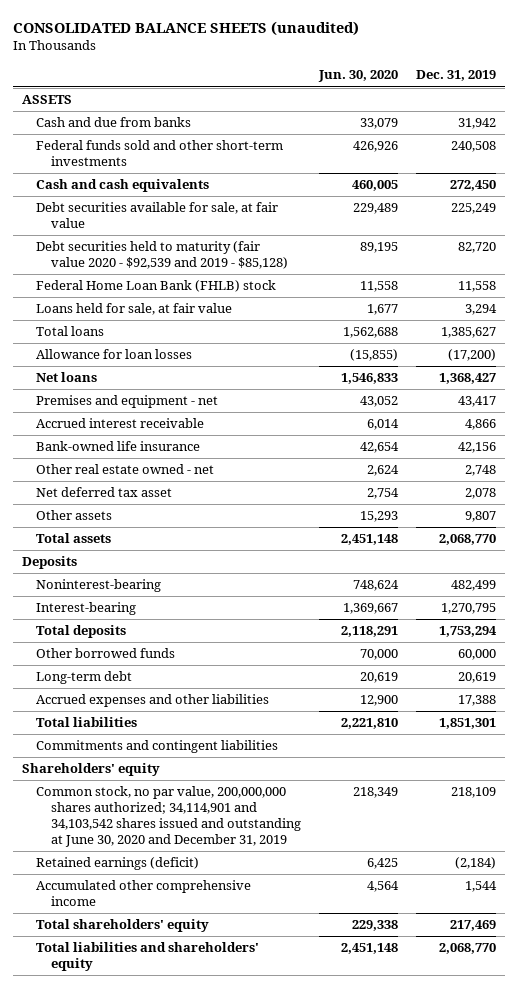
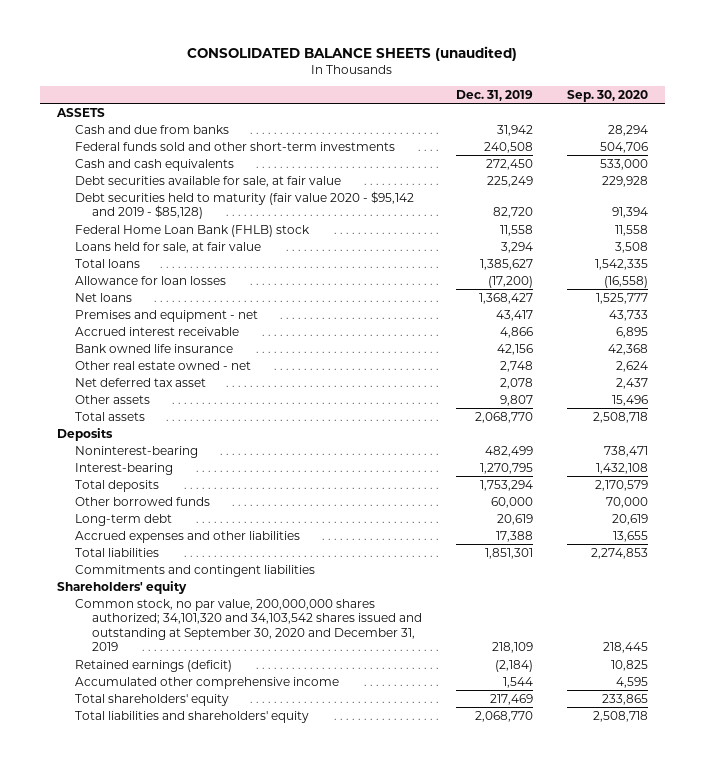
[317,70,398,83] Jun. 30, 2020 -> none
none -> [567,89,649,102] Sep. 30, 2020
[36,241,288,270] Debt securities held to maturity (fair value 2020 - $92,539 and 2019 - $85,128) -> [74,190,414,220] Debt securities held to maturity (fair value 2020 - $95,142 and 2019 - $85,128)
[36,441,201,452] Bank-owned life insurance -> [74,343,233,353] Bank owned life insurance
[36,786,301,847] Common stock, no par value, 200,000,000 shares authorized; 34,114,901 and 34,103,542 shares issued and outstanding at June 30, 2020 and December 31, 2019 -> [74,598,423,652] Common stock, no par value, 200,000,000 shares authorized; 34,101,320 and 34,103,542 shares issued and outstanding at September 30, 2020 and December 31, 2019

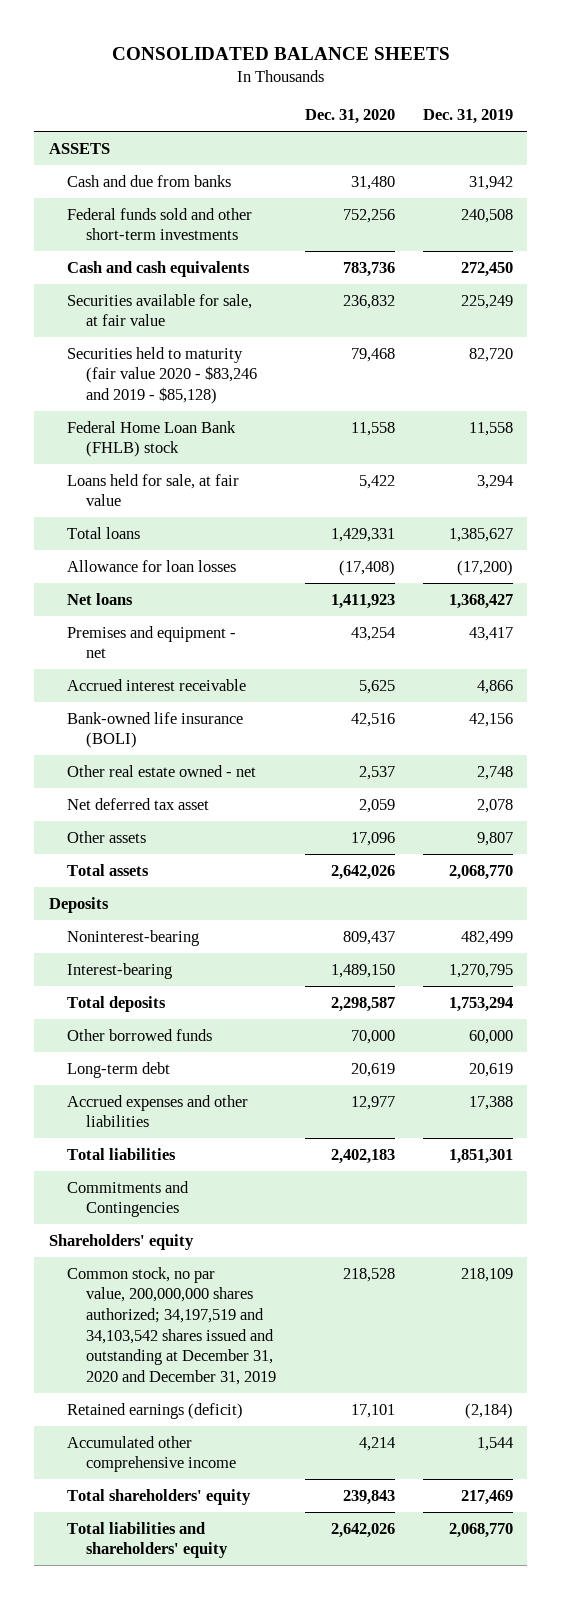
[187,46,518,62] CONSOLIDATED BALANCE SHEETS (unaudited) -> [111,46,450,60] CONSOLIDATED BALANCE SHEETS
[567,89,649,102] Sep. 30, 2020 -> none
none -> [304,109,395,125] Dec. 31, 2020
[74,175,341,187] Debt securities available for sale, at fair value -> [67,293,253,327] Securities available for sale, at fair value
[74,190,414,220] Debt securities held to maturity (fair value 2020 - $95,142 and 2019 - $85,128) -> [67,346,258,404] Securities held to maturity (fair value 2020 - $83,246 and 2019 - $85,128)
[74,343,233,353] Bank owned life insurance -> [67,711,244,749] Bank-owned life insurance (BOLI)
[74,564,315,577] Commitments and contingent liabilities -> [67,1180,190,1218] Commitments and Contingencies
[74,598,423,652] Common stock, no par value, 200,000,000 shares authorized; 34,101,320 and 34,103,542 shares issued and outstanding at September 30, 2020 and December 31, 2019 -> [67,1266,277,1385] Common stock, no par value, 200,000,000 shares authorized; 34,197,519 and 34,103,542 shares issued and outstanding at December 31, 2020 and December 31, 2019

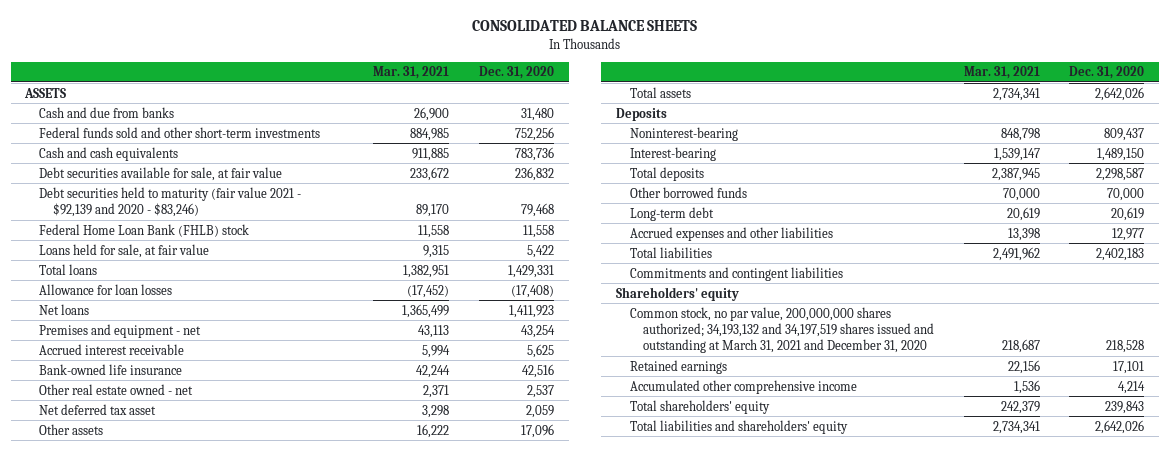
[423,109,514,125] Dec. 31, 2019 -> none
none -> [373,66,450,80] Mar. 31, 2021
[67,293,253,327] Securities available for sale, at fair value -> [39,166,283,181] Debt securities available for sale, at fair value
[67,346,258,404] Securities held to maturity (fair value 2020 - $83,246 and 2019 - $85,128) -> [39,186,302,217] Debt securities held to maturity (fair value 2021 - $92,139 and 2020 - $83,246)
[67,711,244,749] Bank-owned life insurance (BOLI) -> [39,363,183,375] Bank-owned life insurance
[67,1180,190,1218] Commitments and Contingencies -> [629,266,843,281] Commitments and contingent liabilities
[67,1266,277,1385] Common stock, no par value, 200,000,000 shares authorized; 34,197,519 and 34,103,542 shares issued and outstanding at December 31, 2020 and December 31, 2019 -> [629,306,935,353] Common stock, no par value, 200,000,000 shares authorized; 34,193,132 and 34,197,519 shares issued and outstanding at March 31, 2021 and December 31, 2020
[67,1402,244,1419] Retained earnings (deficit) -> [629,359,727,374] Retained earnings

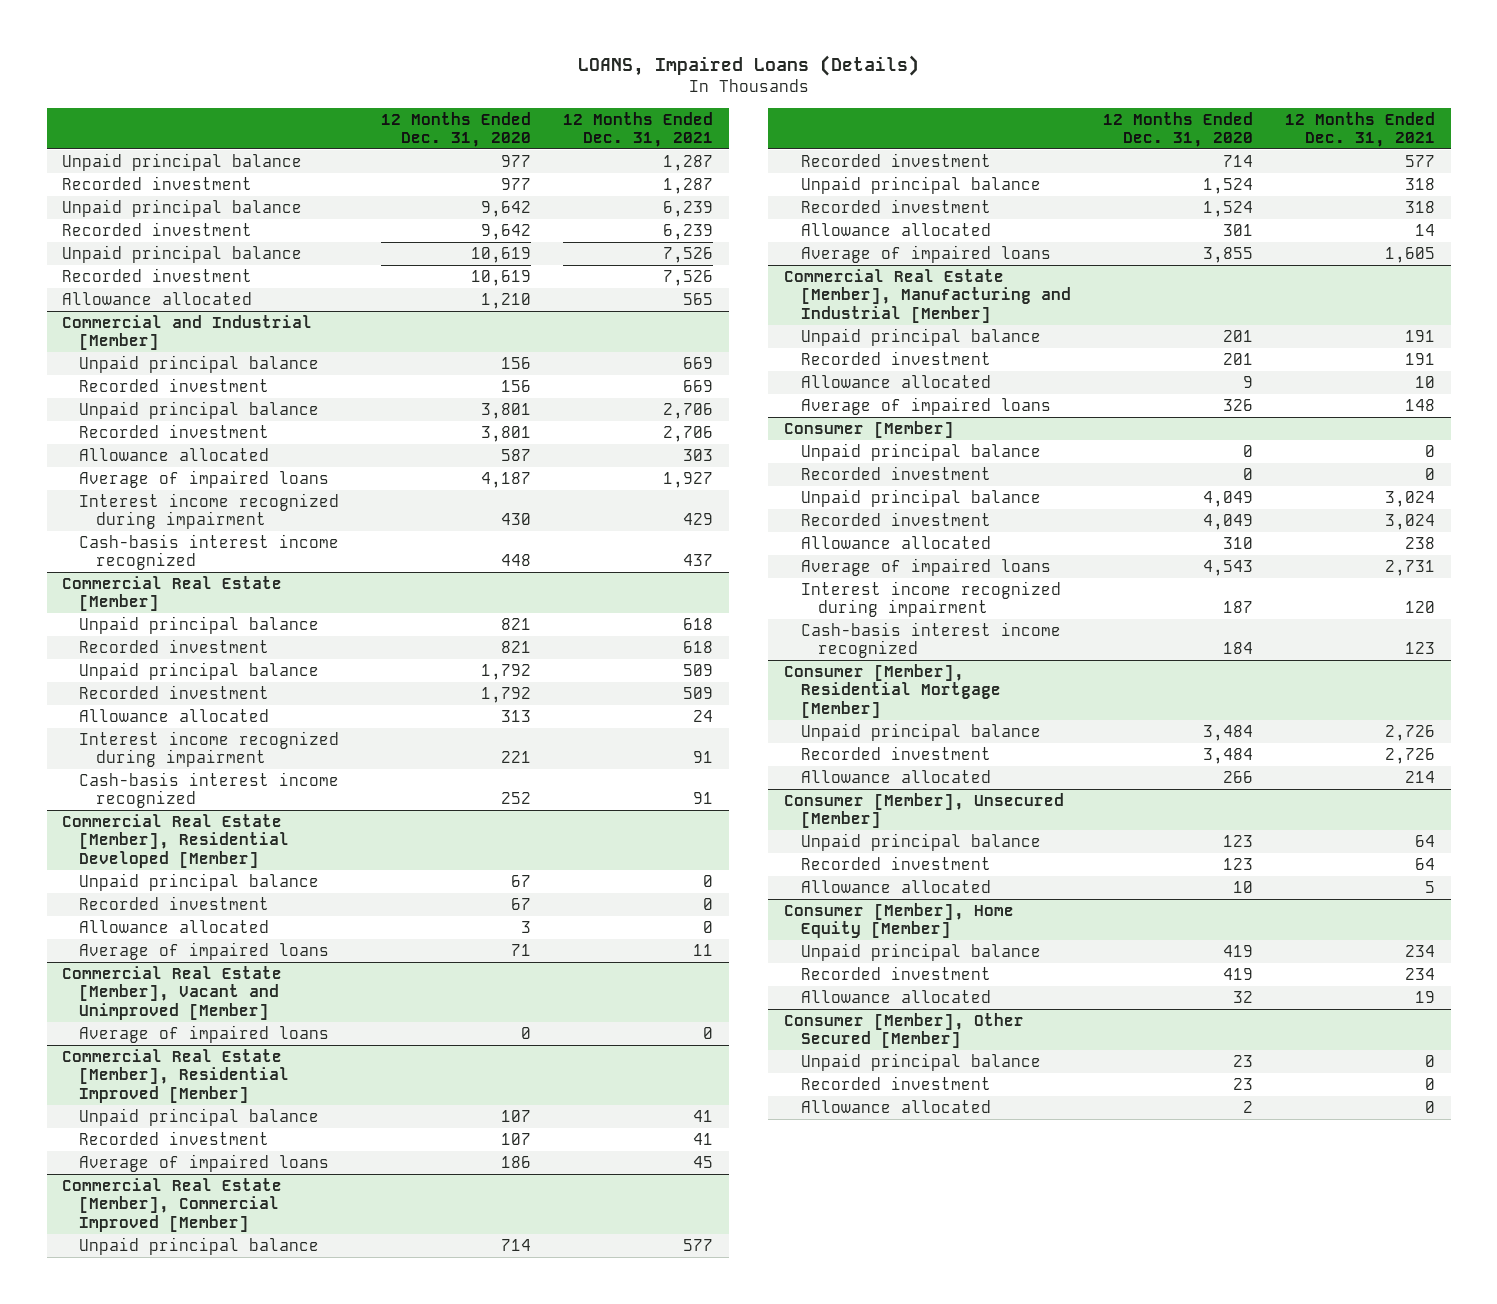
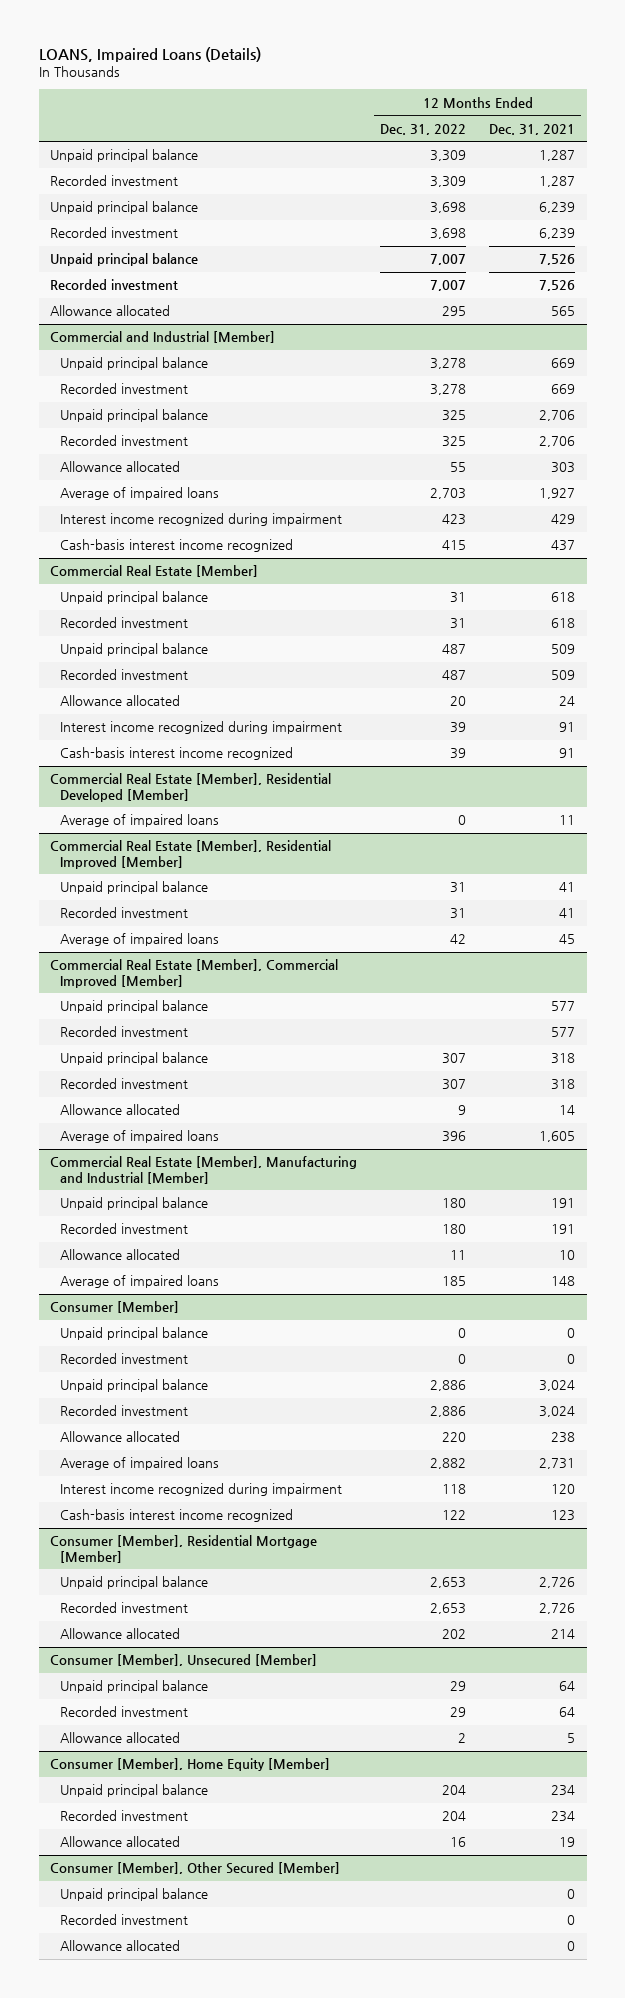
[381,111,532,147] 12 Months Ended Dec. 31, 2020 -> none
none -> [380,123,467,135] Dec. 31, 2022
[79,872,320,891] Unpaid principal balance -> none
[79,895,270,910] Recorded investment -> none
[79,919,270,933] Allowance allocated -> none
[62,965,283,1020] Commercial Real Estate [Member], Vacant and Unimproved [Member] -> none
[79,1024,330,1043] Average of impaired loans -> none

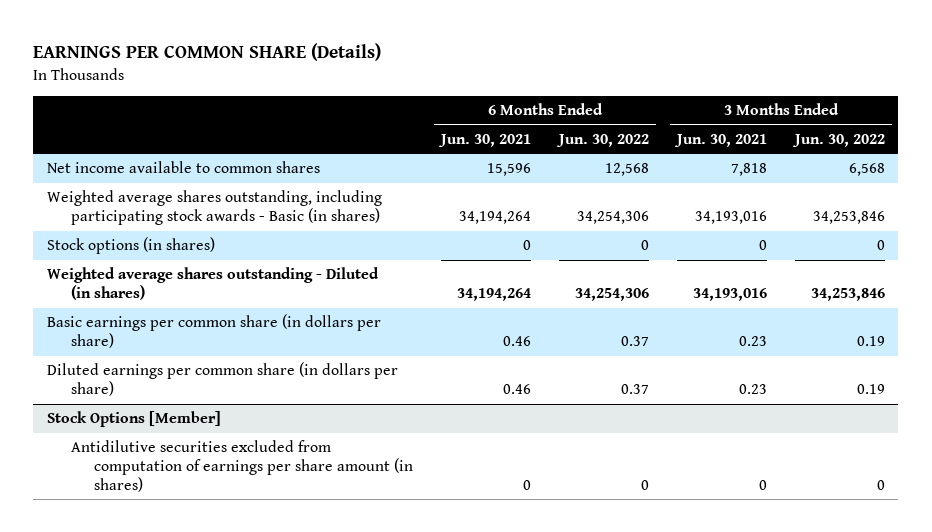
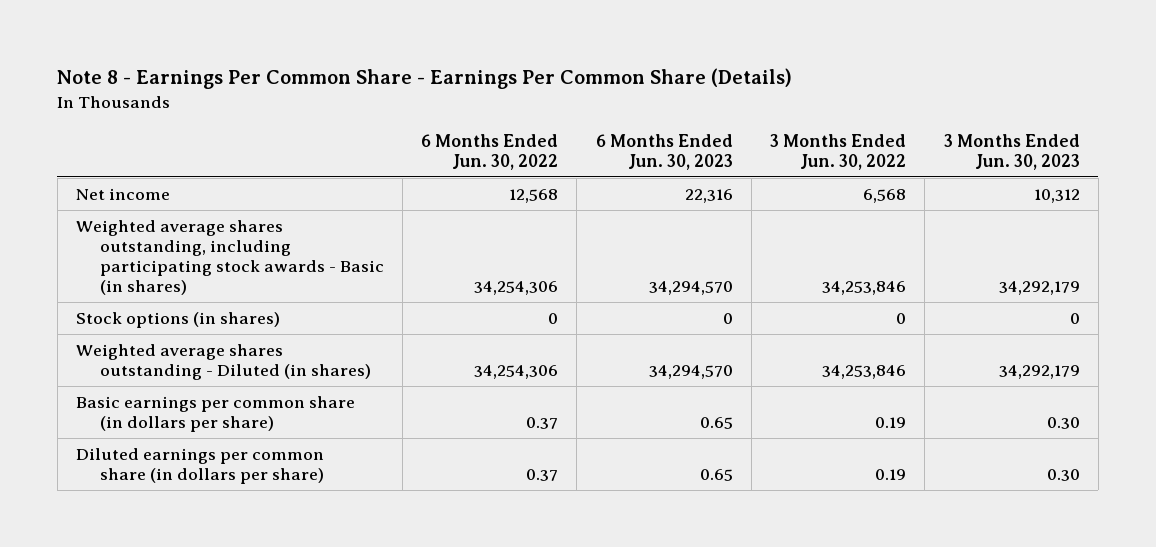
[33,43,382,62] EARNINGS PER COMMON SHARE (Details) -> [57,68,793,90] Note 8 - Earnings Per Common Share - Earnings Per Common Share (Details)
[438,133,532,147] Jun. 30, 2021 -> none
[673,133,767,147] Jun. 30, 2021 -> none
none -> [595,133,733,171] 6 Months Ended Jun. 30, 2023
none -> [943,133,1080,171] 3 Months Ended Jun. 30, 2023
[47,161,321,174] Net income available to common shares -> [76,187,171,200] Net income
[47,411,222,428] Stock Options [Member] -> none
[70,440,414,492] Antidilutive securities excluded from computation of earnings per share amount (in shares) -> none

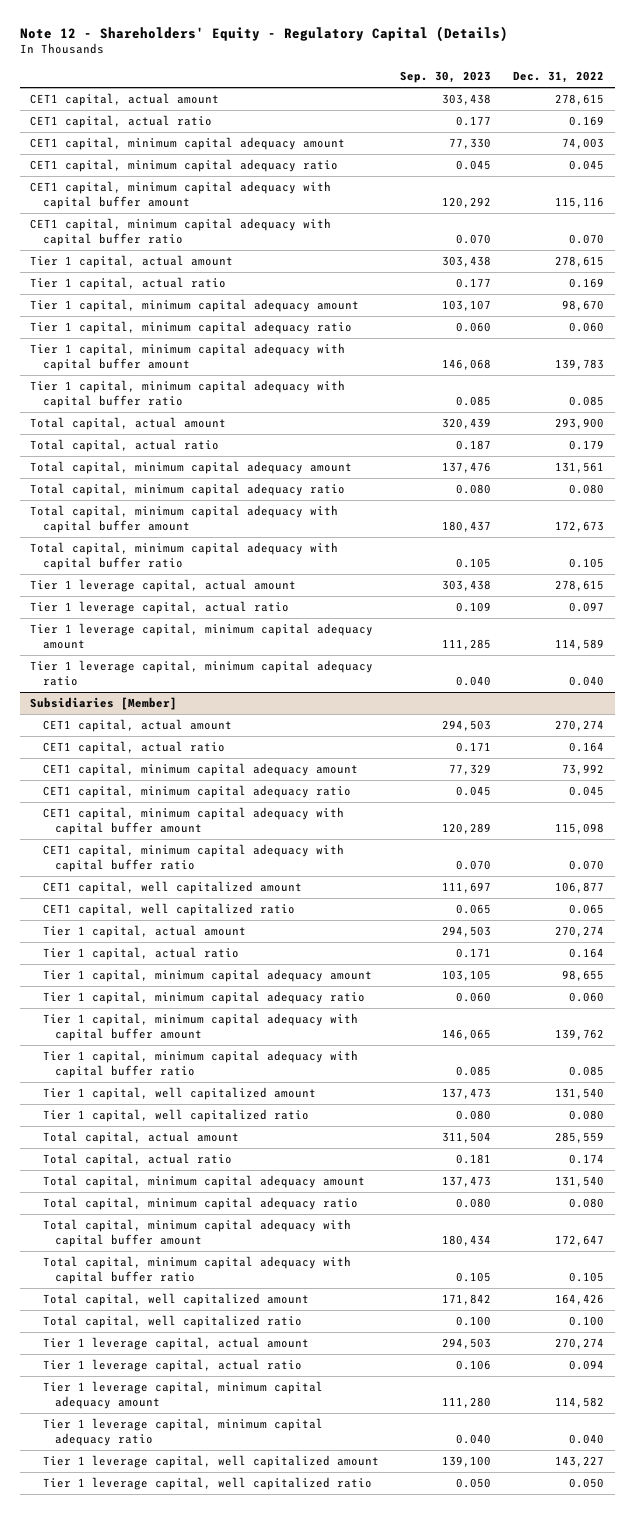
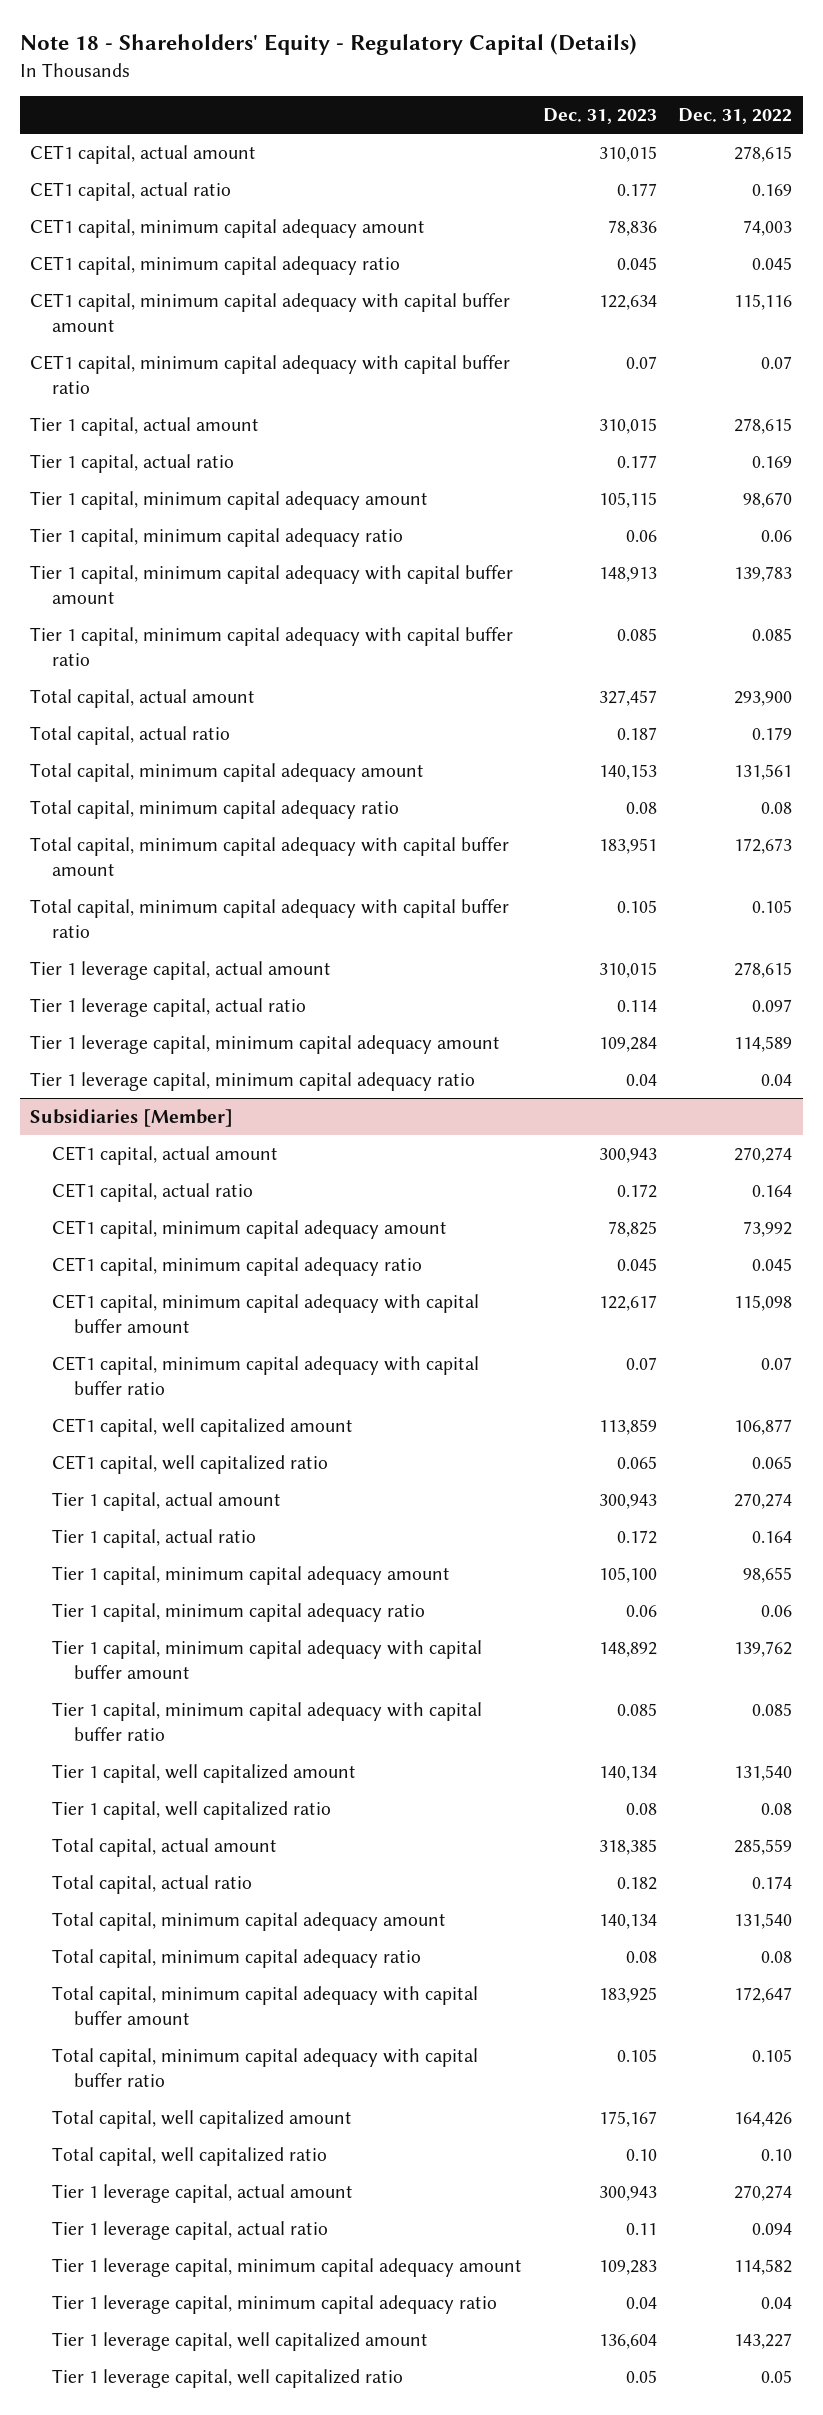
[19,25,508,42] Note 12 - Shareholders' Equity - Regulatory Capital (Details) -> [19,34,637,56] Note 18 - Shareholders' Equity - Regulatory Capital (Details)
[400,71,492,84] Sep. 30, 2023 -> none
none -> [543,108,658,125] Dec. 31, 2023
[569,233,605,244] 0.070 -> [761,355,793,369] 0.07
[569,322,605,333] 0.060 -> [761,529,793,542] 0.06
[569,484,605,495] 0.080 -> [761,801,793,814] 0.08
[569,675,605,686] 0.040 -> [761,1073,793,1086] 0.04
[569,859,605,870] 0.070 -> [761,1356,793,1370] 0.07
[569,992,605,1003] 0.060 -> [761,1604,793,1617] 0.06
[569,1110,605,1121] 0.080 -> [761,1802,793,1815] 0.08
[569,1198,605,1209] 0.080 -> [761,1950,793,1963] 0.08
[569,1316,605,1327] 0.100 -> [761,2148,793,2161] 0.10
[569,1433,605,1444] 0.040 -> [761,2296,793,2309] 0.04
[569,1478,605,1489] 0.050 -> [761,2369,793,2383] 0.05

